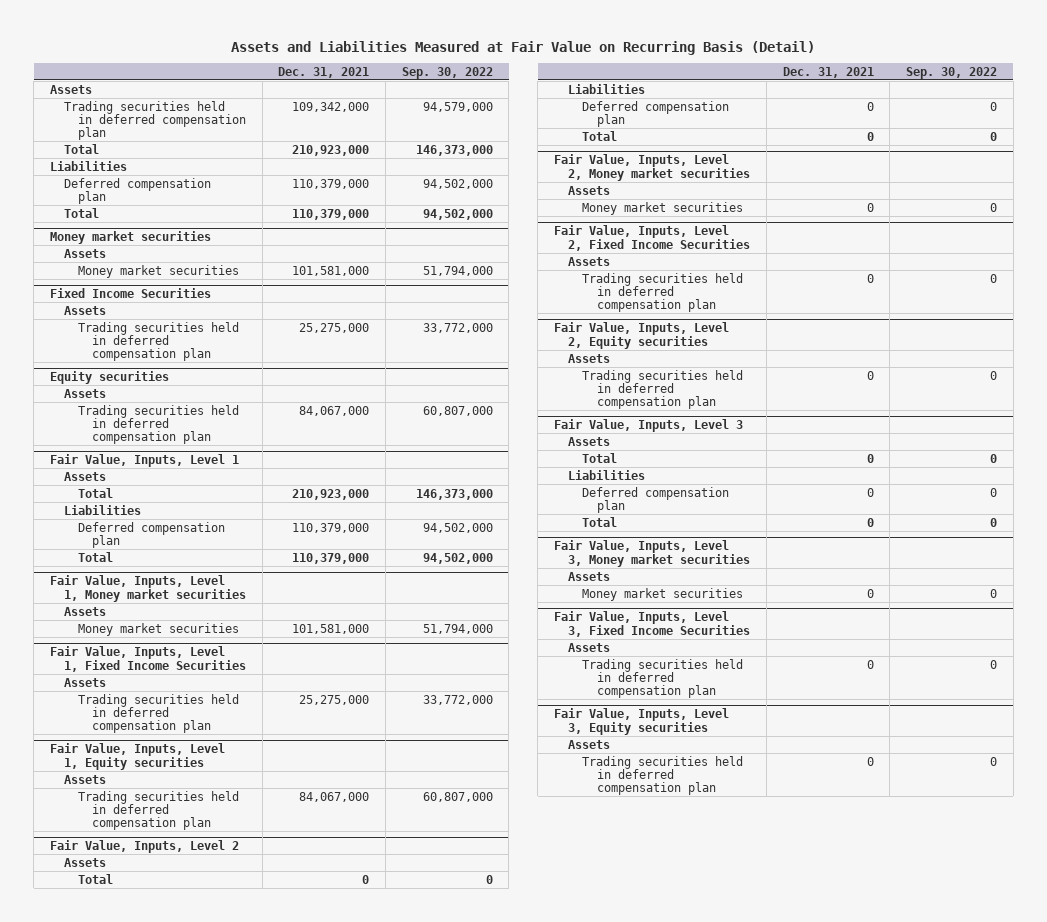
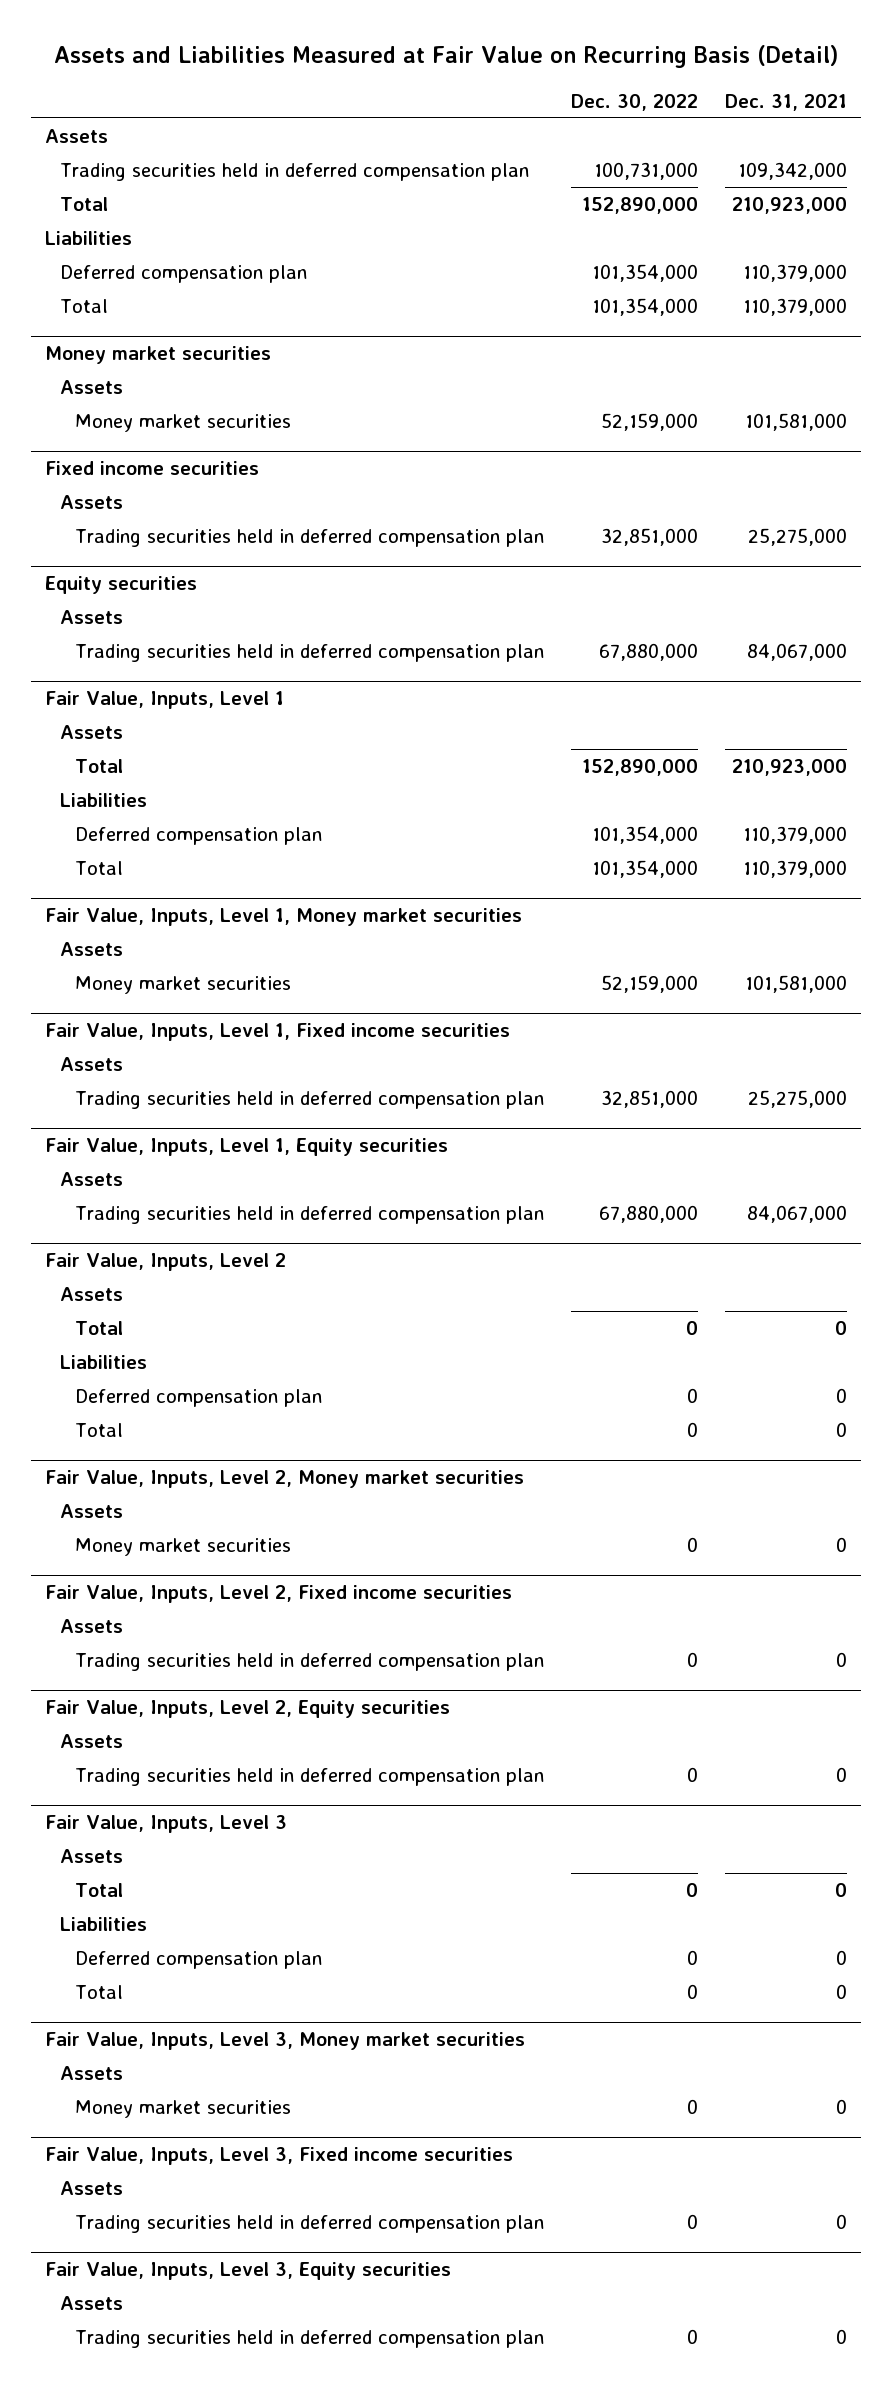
[401,66,493,79] Sep. 30, 2022 -> none
none -> [570,93,698,111] Dec. 30, 2022
[49,288,211,299] Fixed Income Securities -> [45,461,260,476] Fixed income securities
[49,646,246,672] Fair Value, Inputs, Level 1, Fixed Income Securities -> [45,1023,511,1042] Fair Value, Inputs, Level 1, Fixed income securities
[554,225,751,251] Fair Value, Inputs, Level 2, Fixed Income Securities -> [45,1585,513,1604] Fair Value, Inputs, Level 2, Fixed income securities
[554,611,751,637] Fair Value, Inputs, Level 3, Fixed Income Securities -> [45,2147,514,2166] Fair Value, Inputs, Level 3, Fixed income securities

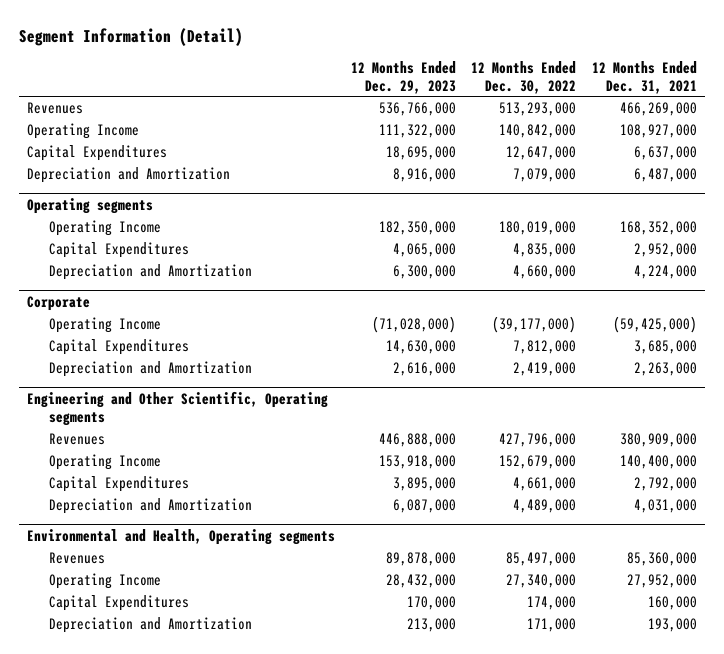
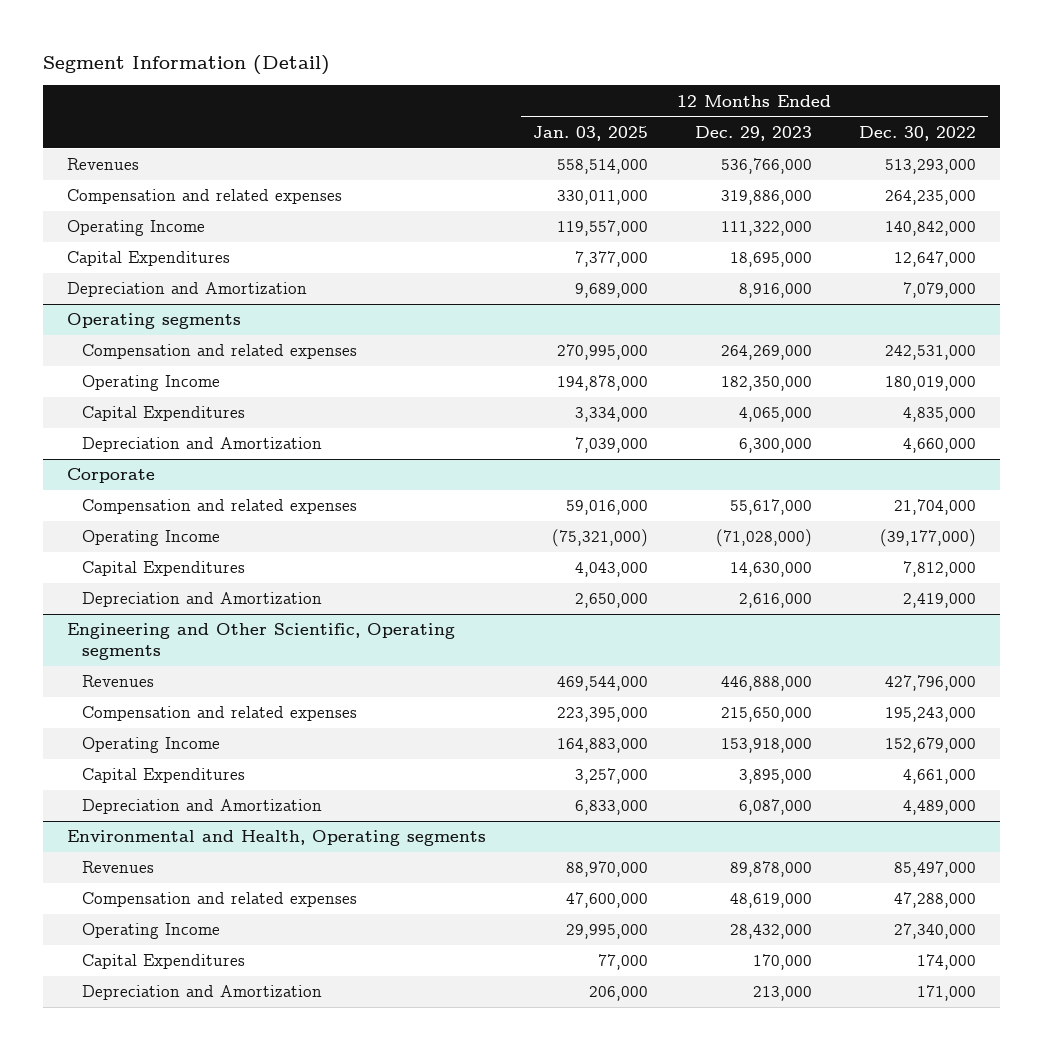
[592,60,698,94] 12 Months Ended Dec. 31, 2021 -> none
none -> [532,125,648,141] Jan. 03, 2025
none -> [66,189,342,205] Compensation and related expenses
none -> [81,344,357,360] Compensation and related expenses
none -> [81,499,357,515] Compensation and related expenses
none -> [81,706,357,722] Compensation and related expenses
none -> [81,892,357,908] Compensation and related expenses

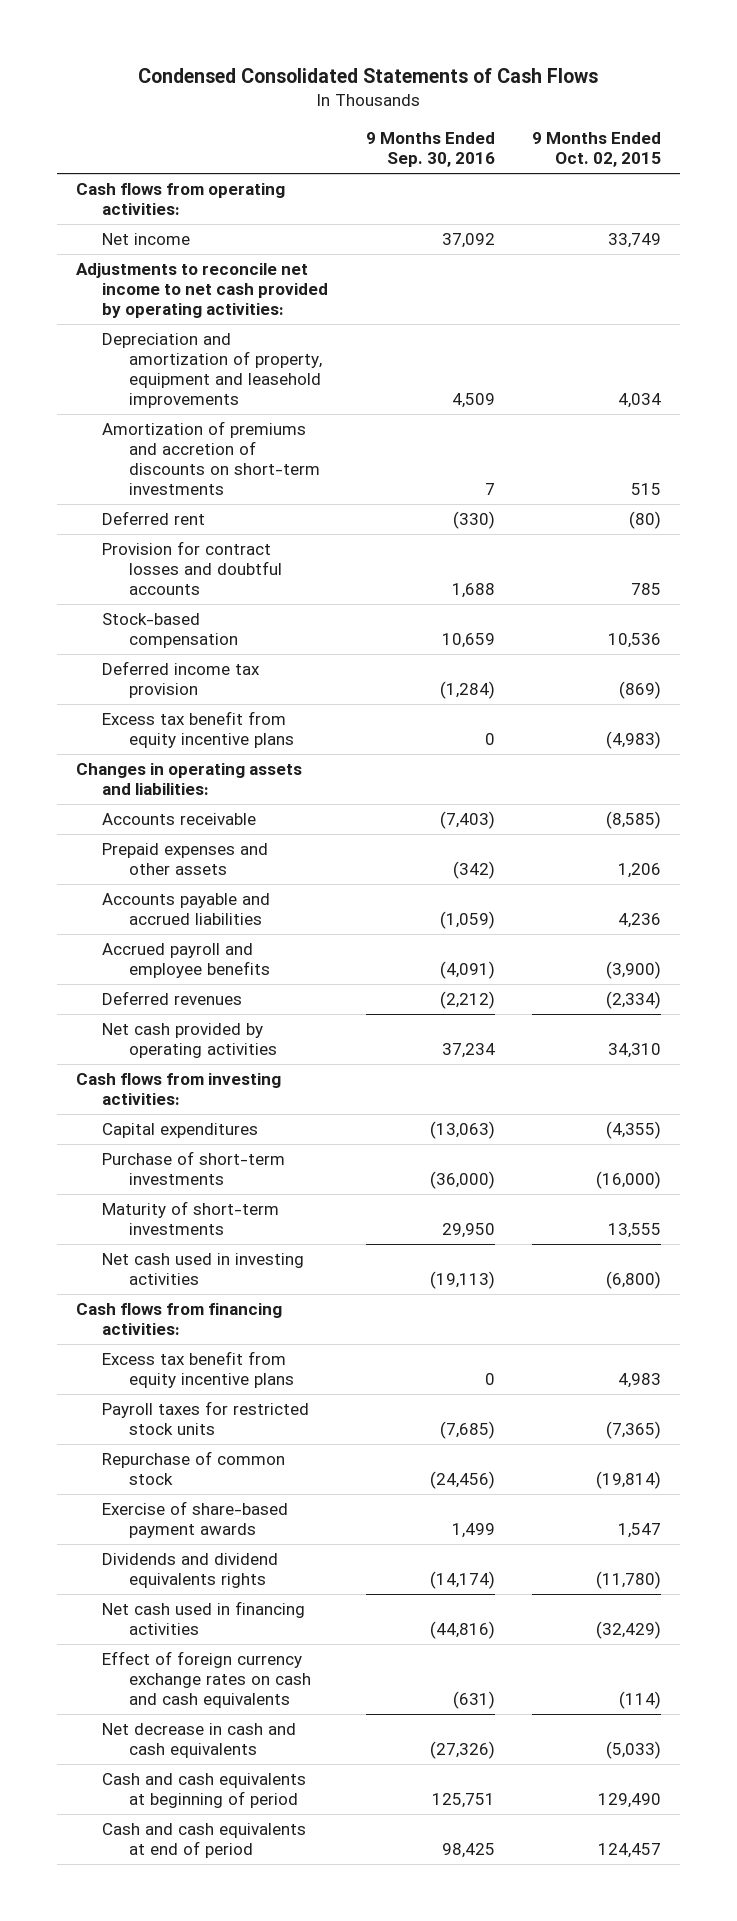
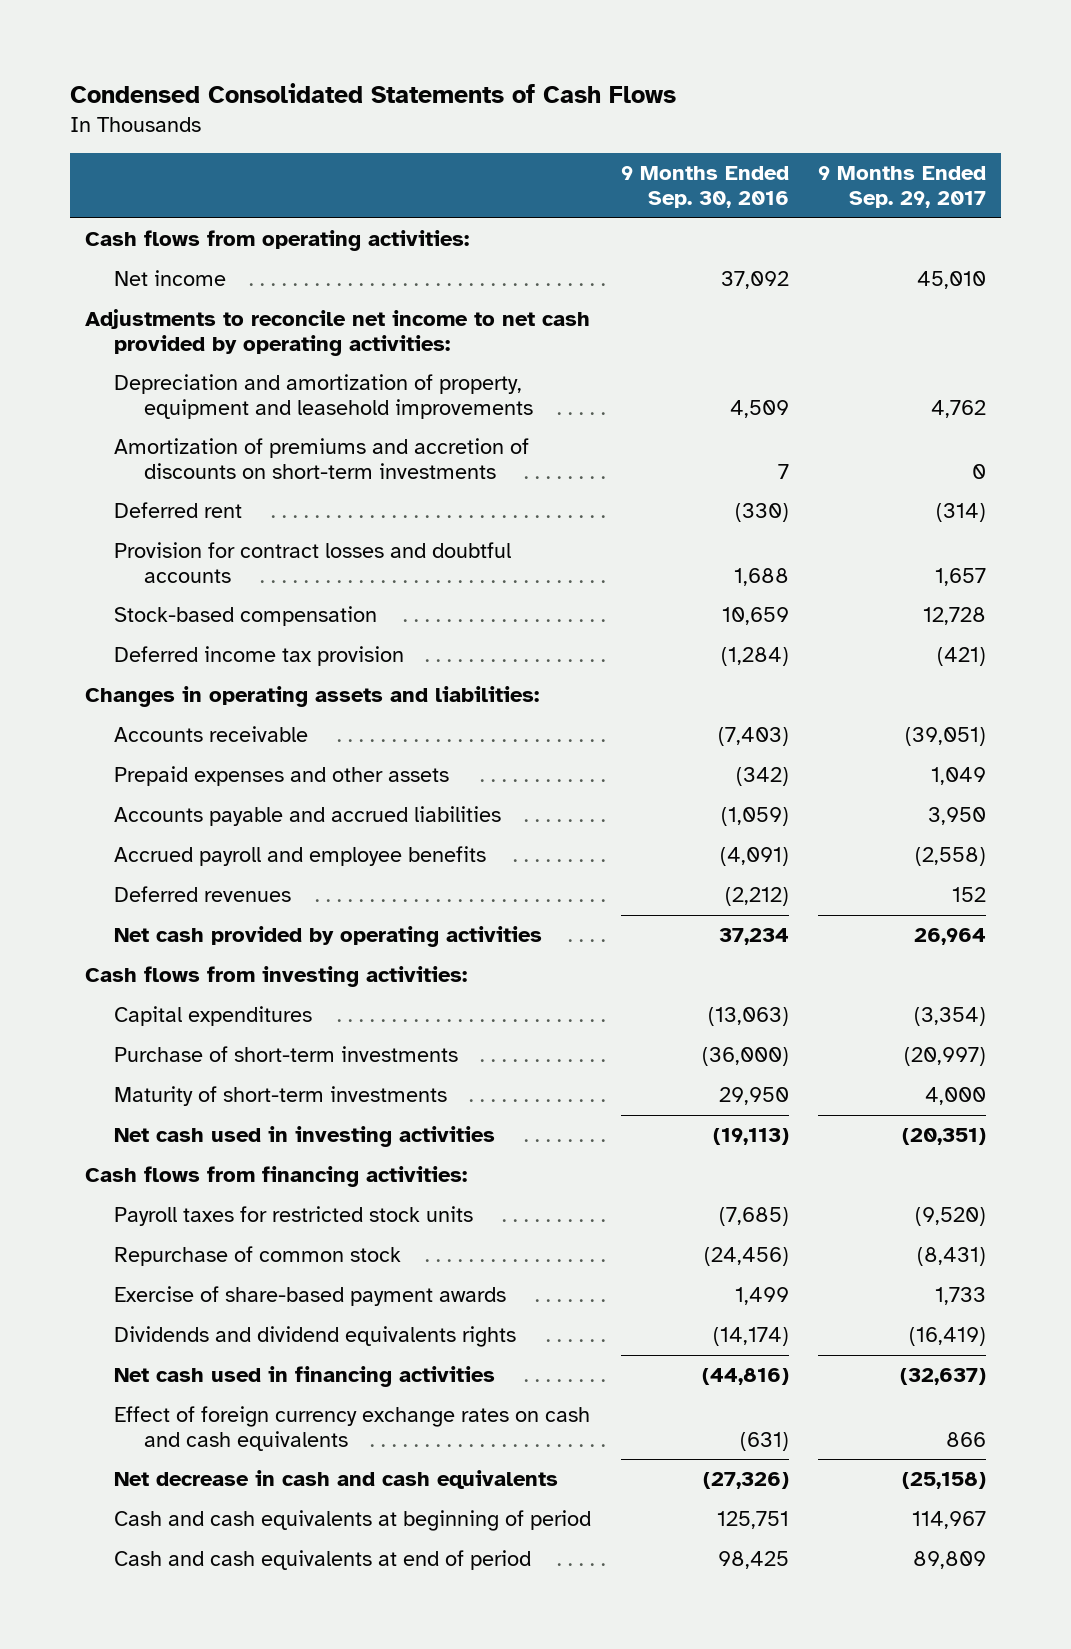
[531,131,661,167] 9 Months Ended Oct. 02, 2015 -> none
none -> [818,166,987,208] 9 Months Ended Sep. 29, 2017
[102,711,294,749] Excess tax benefit from equity incentive plans -> none
[102,1351,294,1389] Excess tax benefit from equity incentive plans -> none

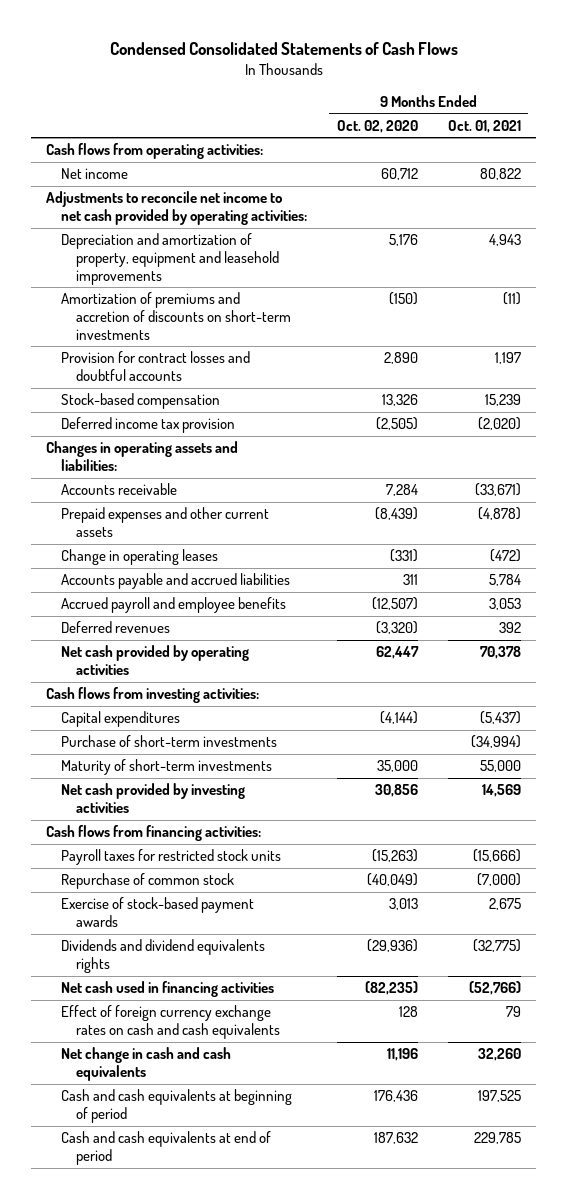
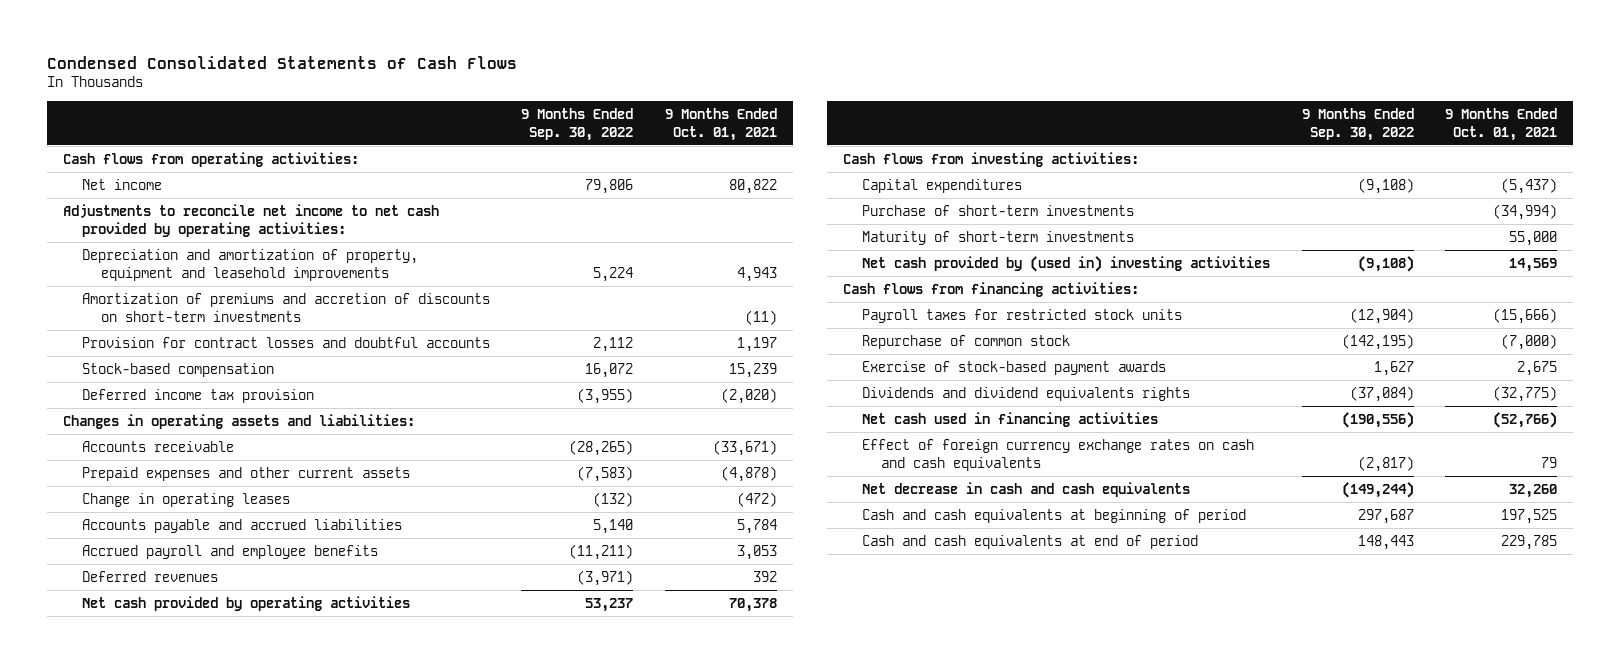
[336,119,418,133] Oct. 02, 2020 -> none
none -> [521,108,634,141] 9 Months Ended Sep. 30, 2022
[61,783,246,814] Net cash provided by investing activities -> [862,256,1271,273] Net cash provided by (used in) investing activities
[61,1047,232,1082] Net change in cash and cash equivalents -> [862,482,1191,498] Net decrease in cash and cash equivalents

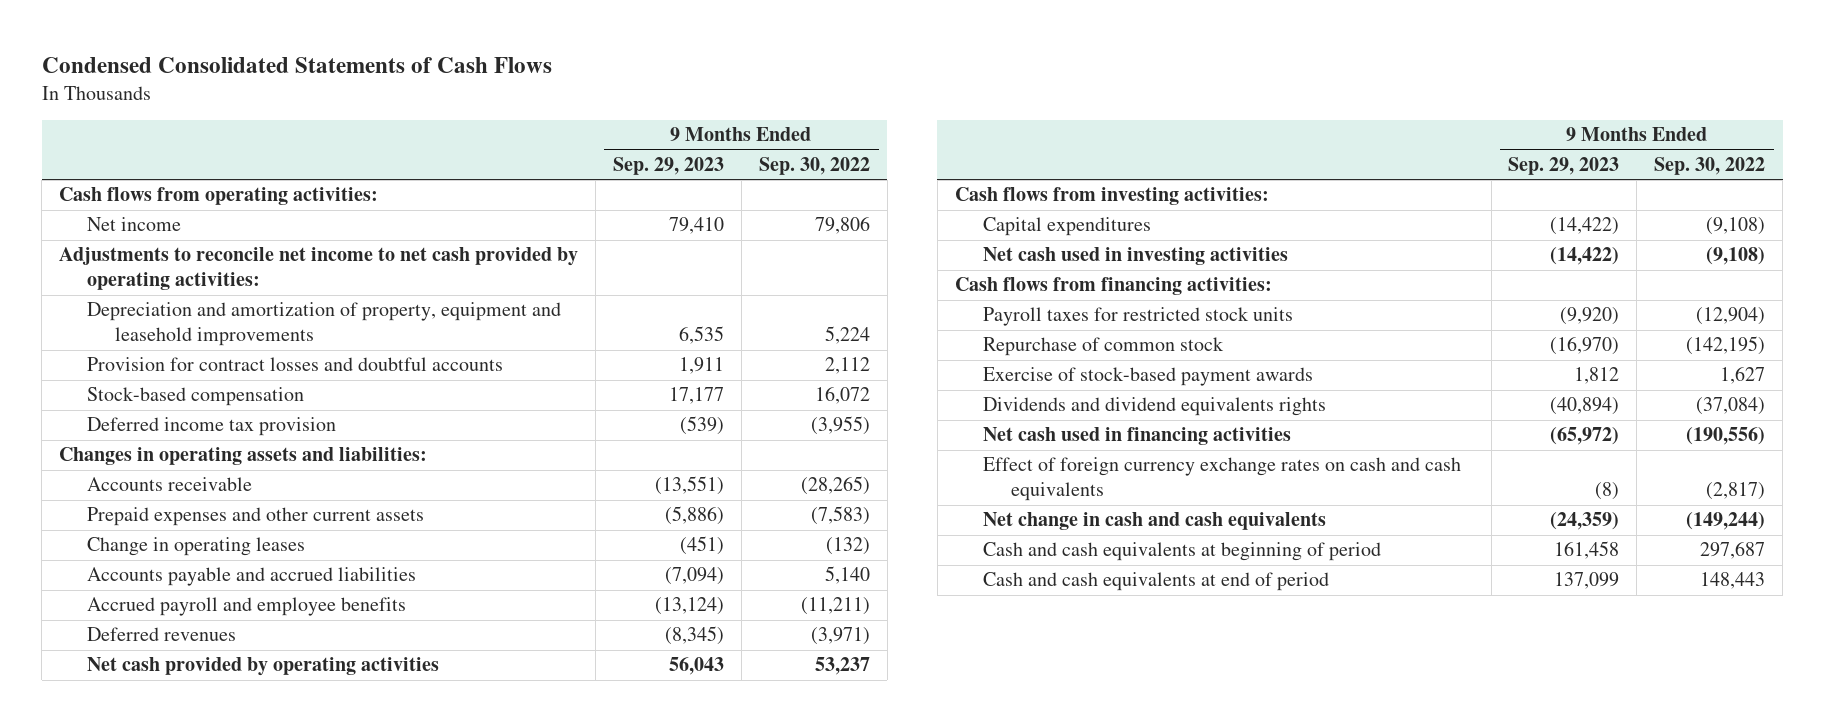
[664,108,777,141] 9 Months Ended Oct. 01, 2021 -> none
none -> [613,156,725,175] Sep. 29, 2023
[81,293,490,322] Amortization of premiums and accretion of discounts on short-term investments -> none
[862,205,1135,217] Purchase of short-term investments -> none
[862,231,1135,246] Maturity of short-term investments -> none
[862,256,1271,273] Net cash provided by (used in) investing activities -> [982,247,1288,266] Net cash used in investing activities
[862,482,1191,498] Net decrease in cash and cash equivalents -> [982,512,1326,531] Net change in cash and cash equivalents

